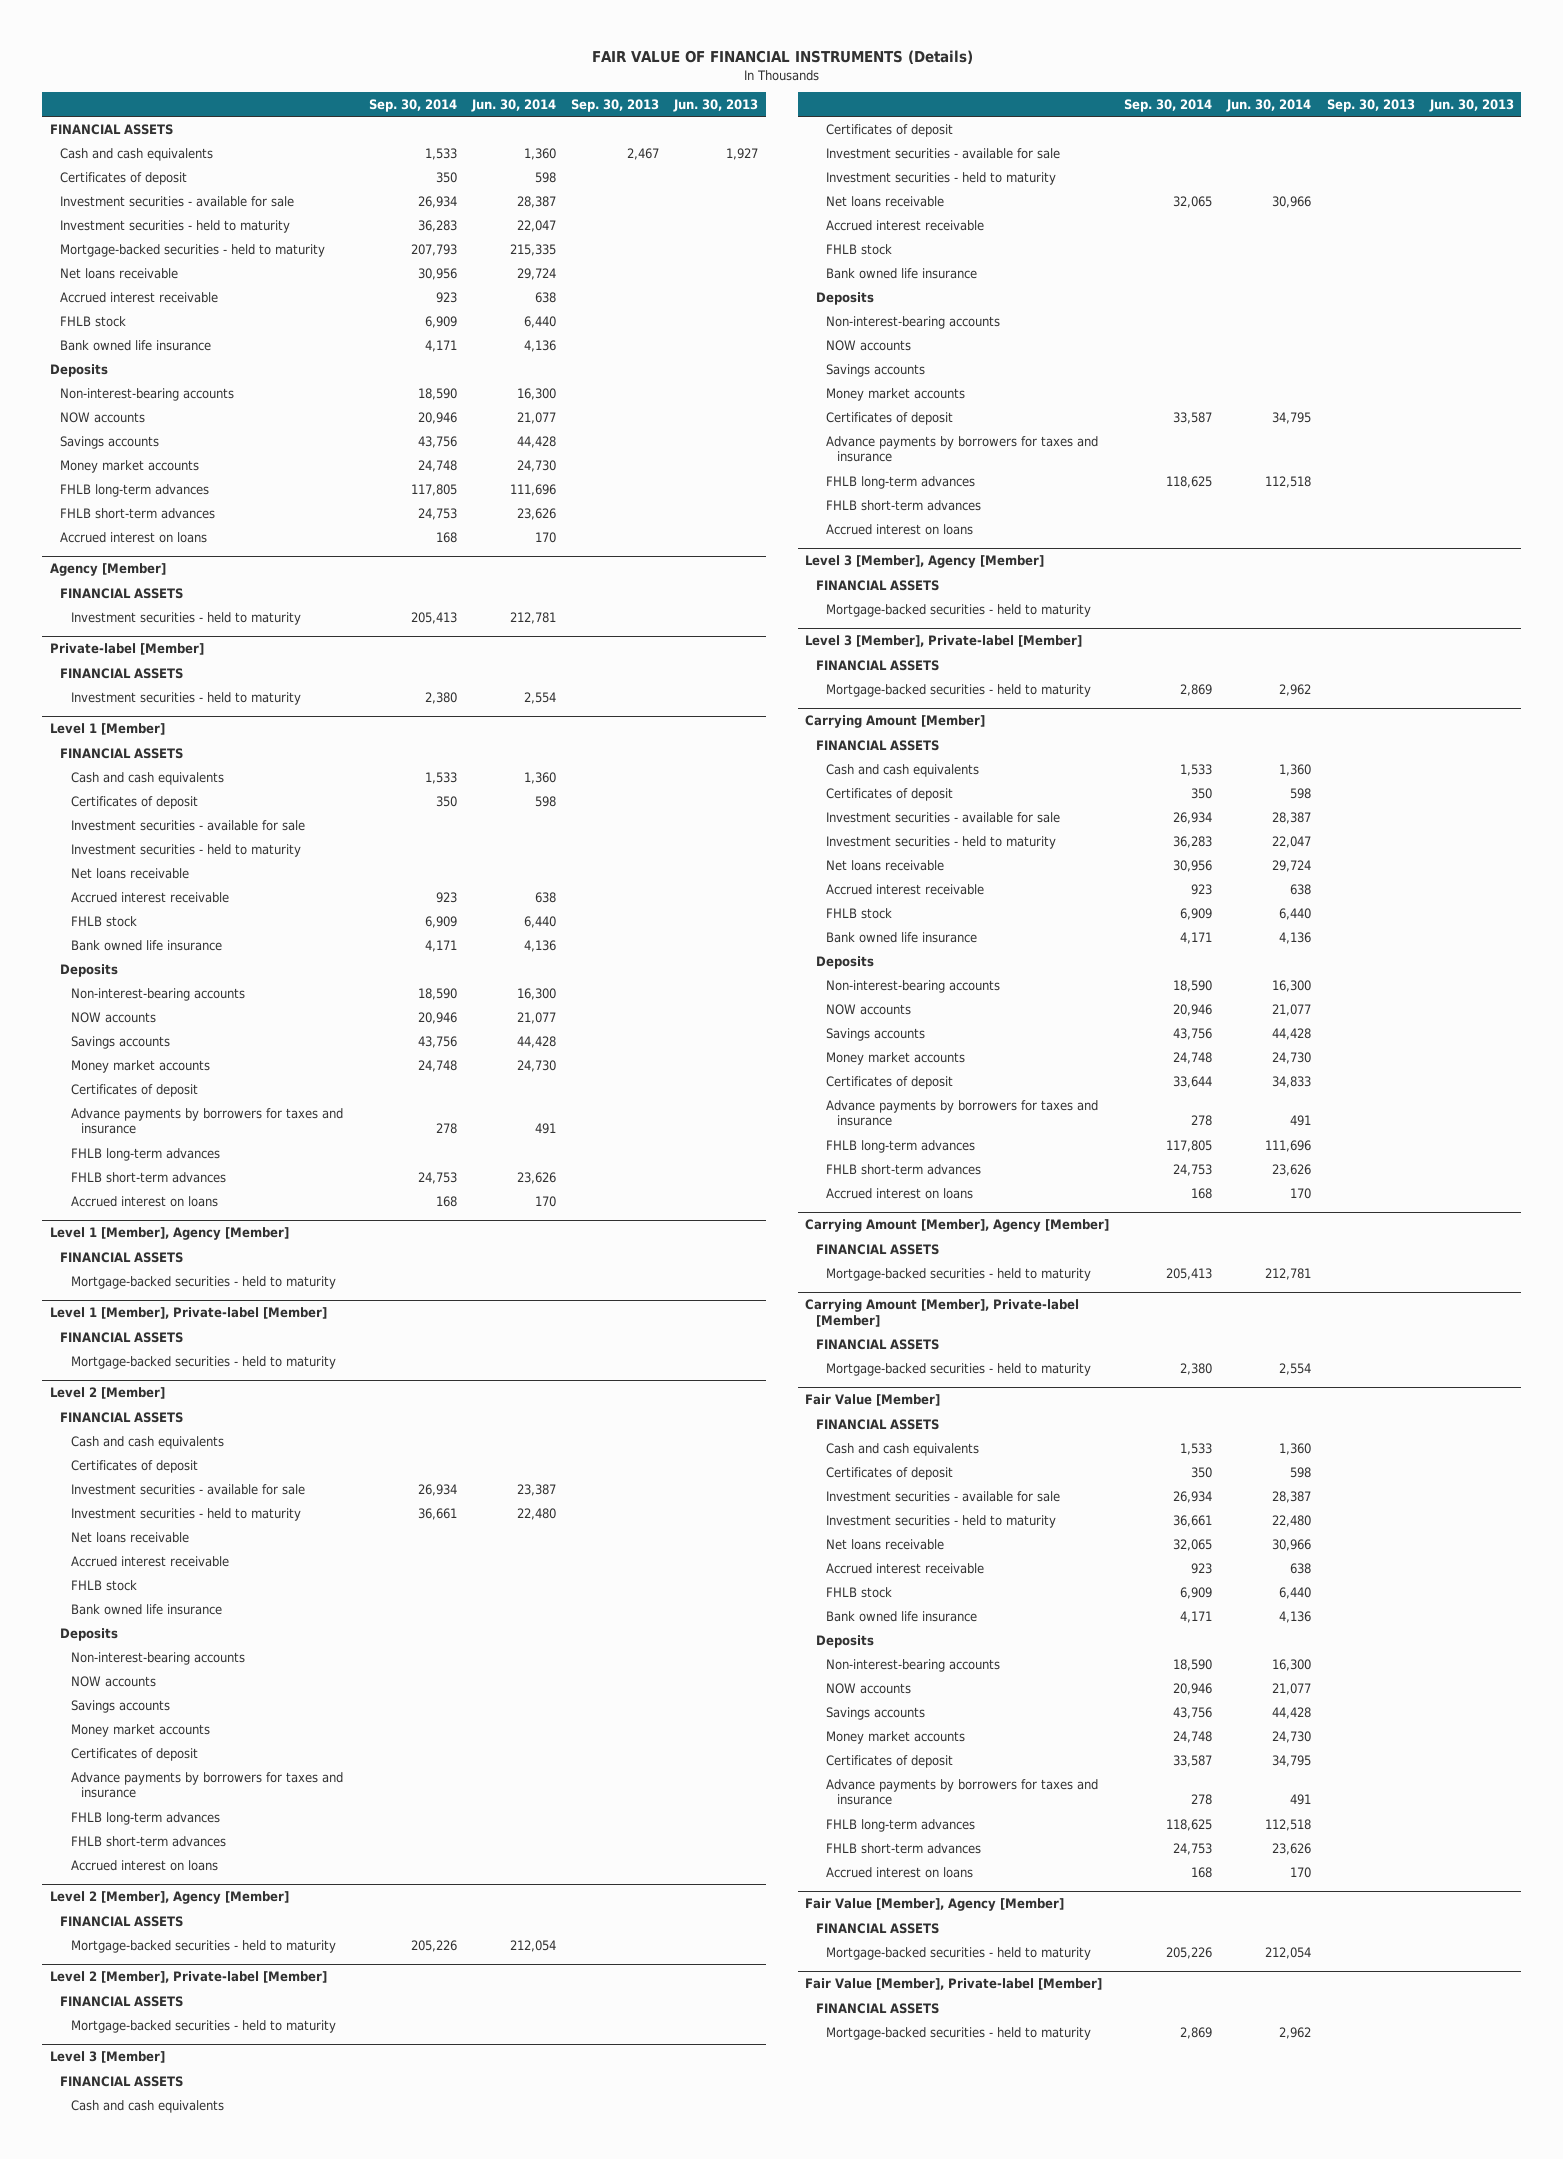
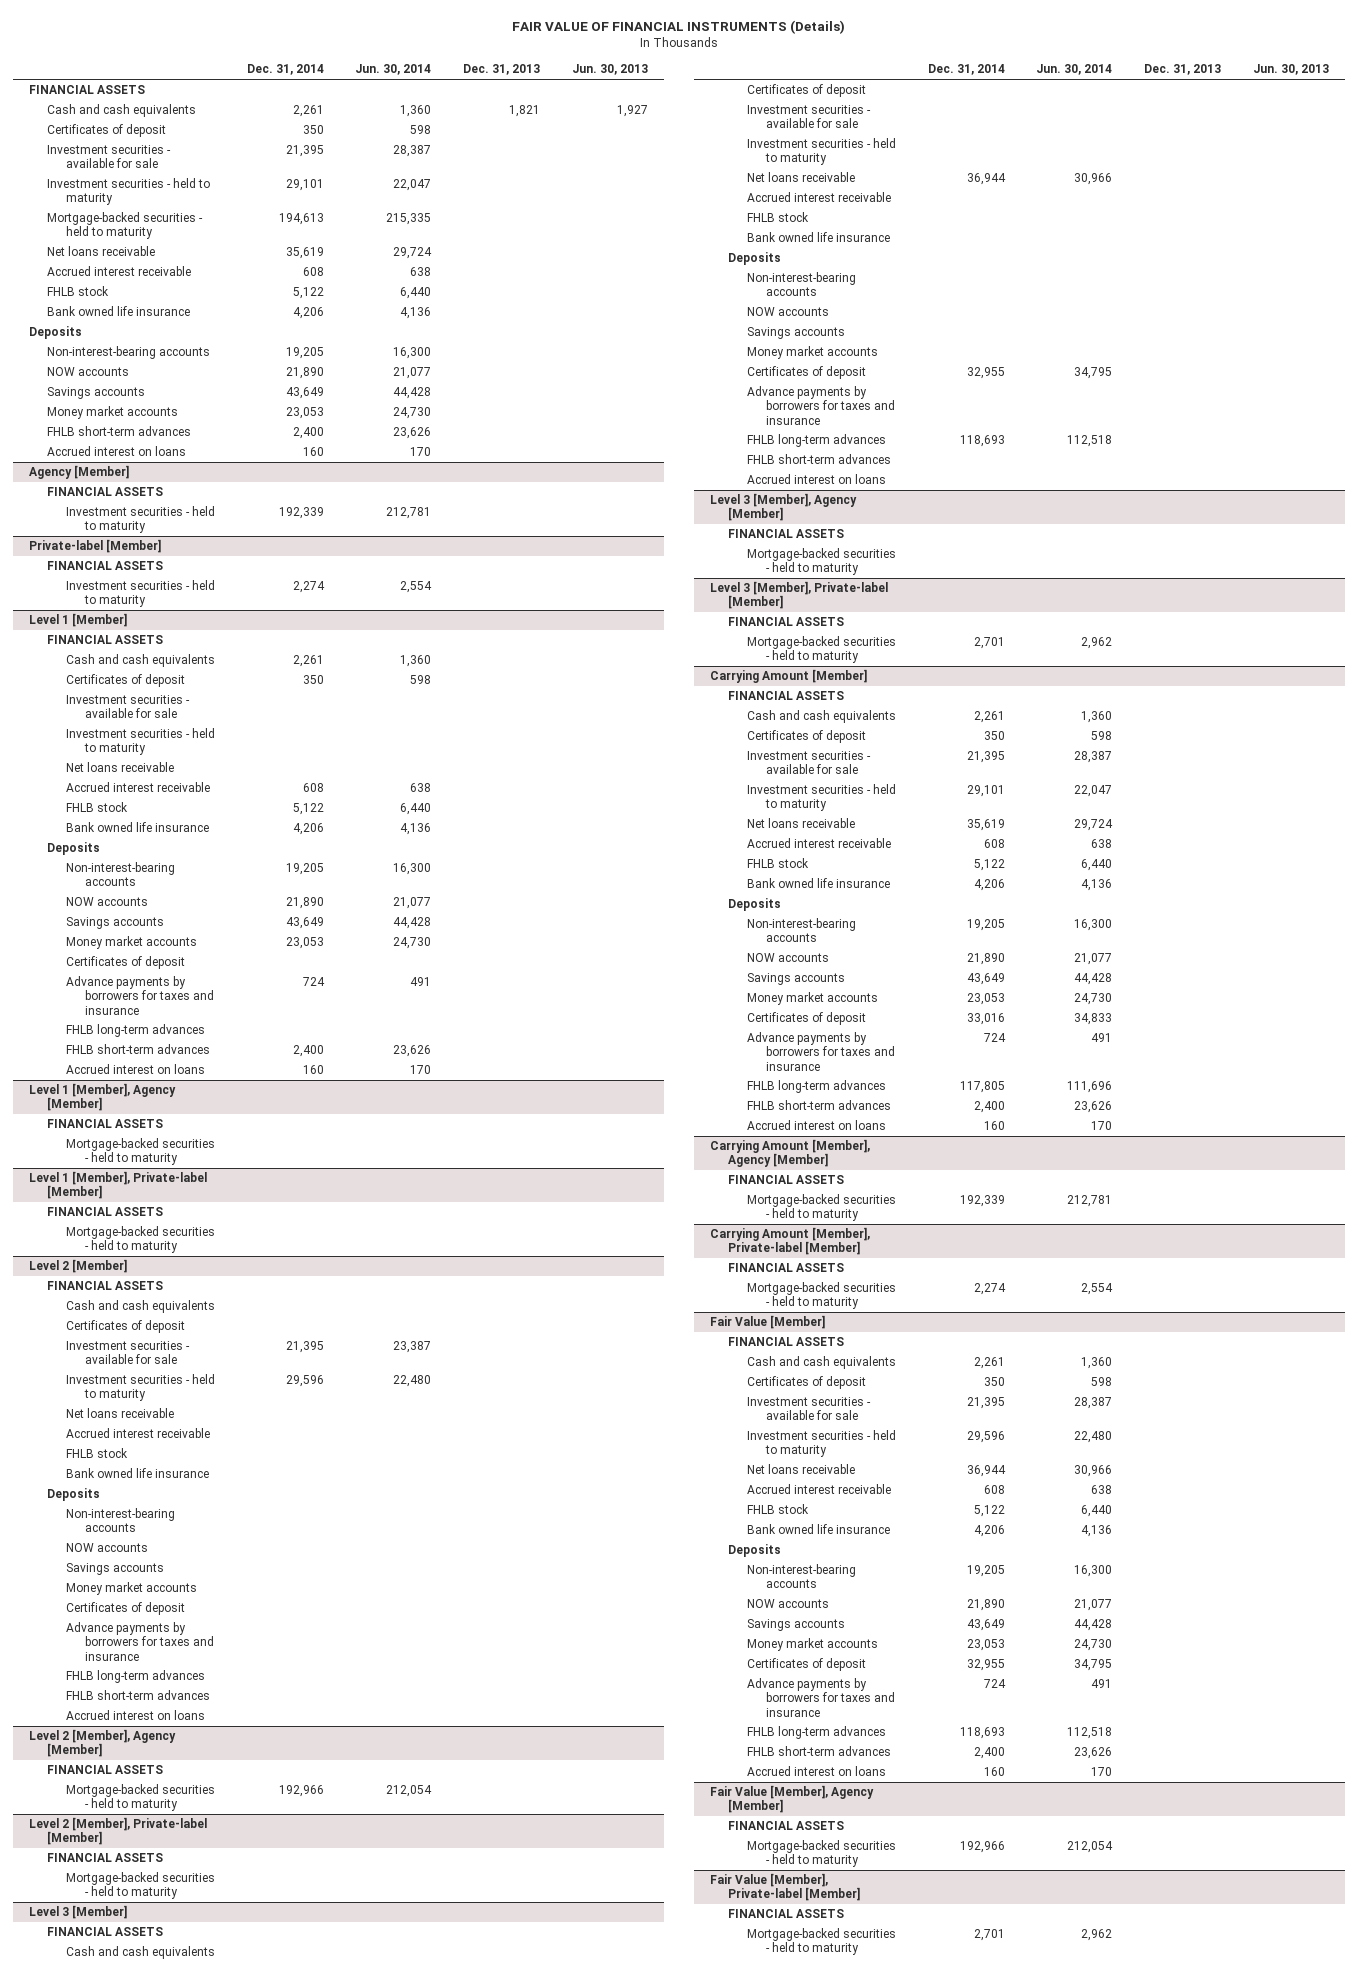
[368,98,457,112] Sep. 30, 2014 -> none
[571,98,660,112] Sep. 30, 2013 -> none
none -> [246,64,324,76] Dec. 31, 2014
none -> [463,64,541,76] Dec. 31, 2013
[60,483,210,497] FHLB long-term advances -> none

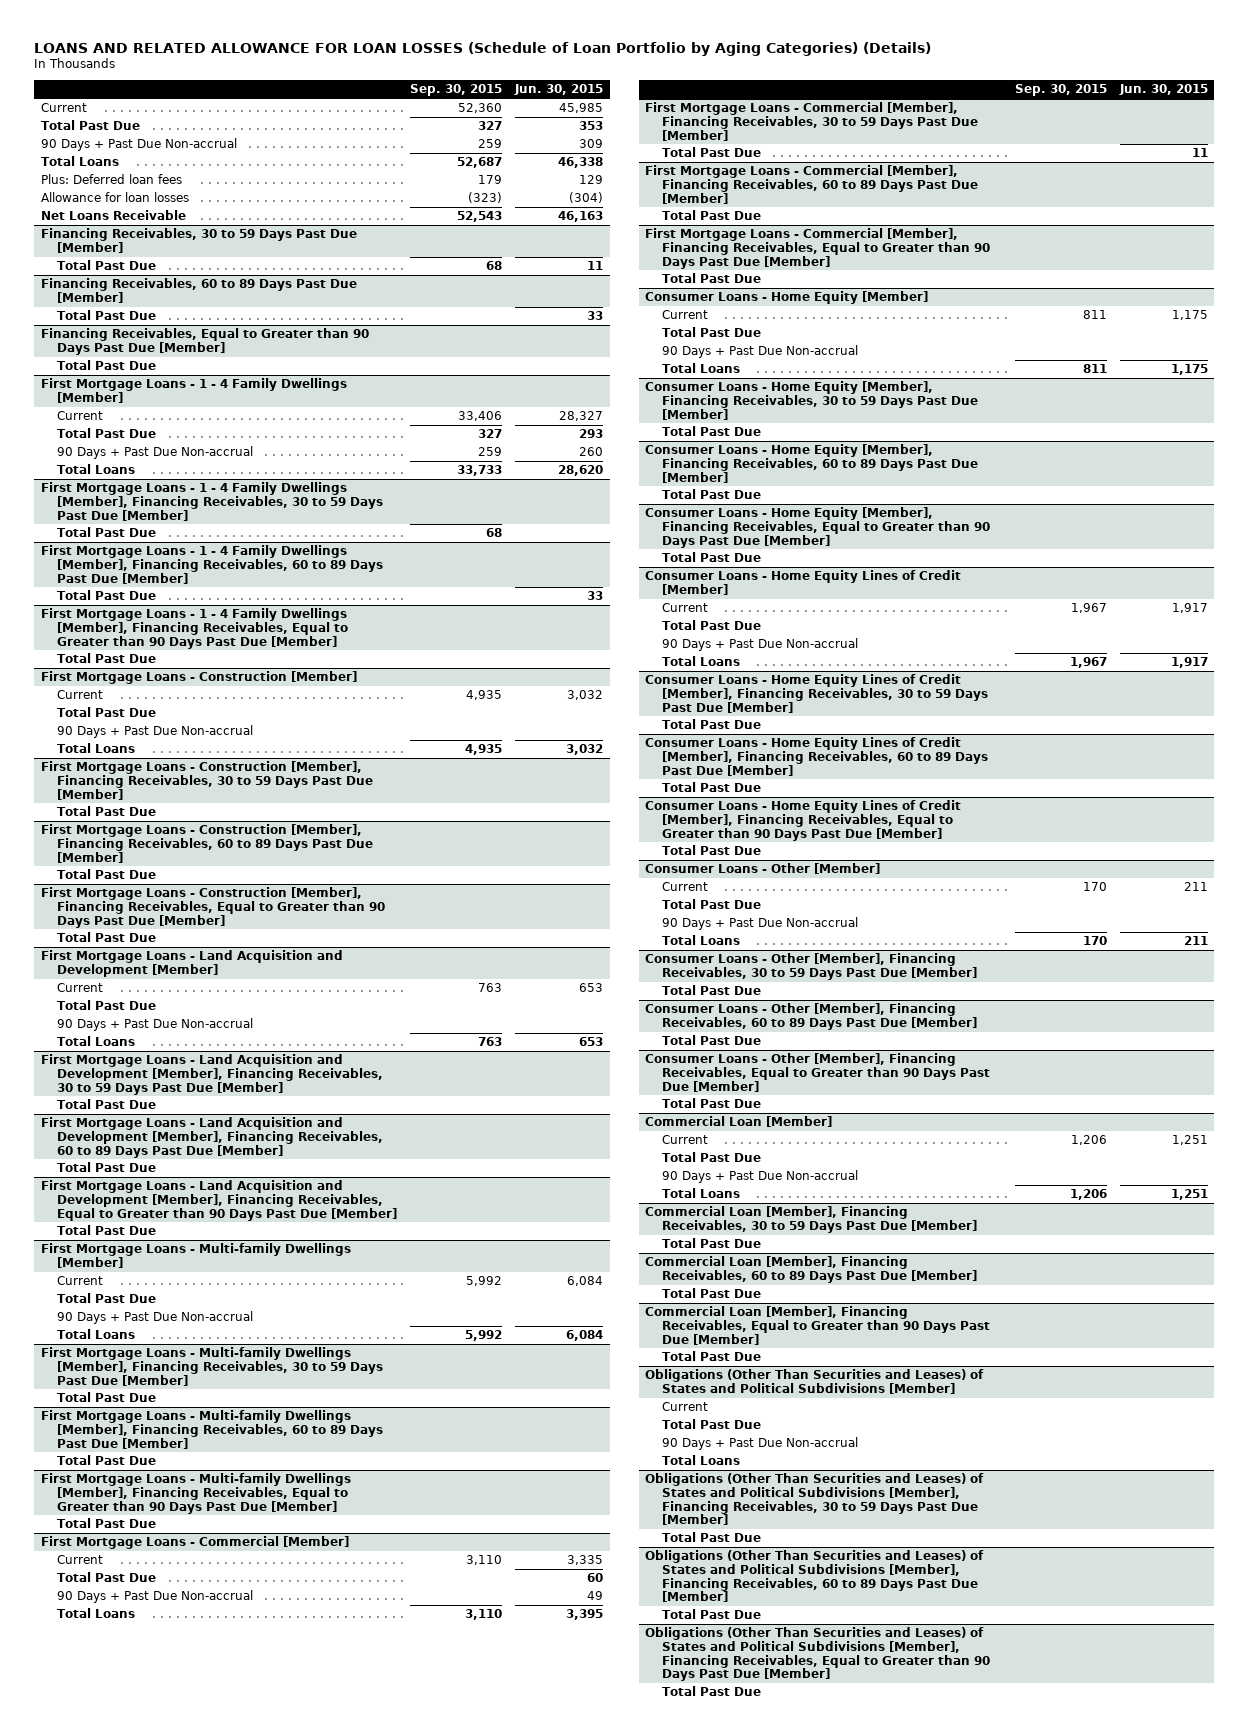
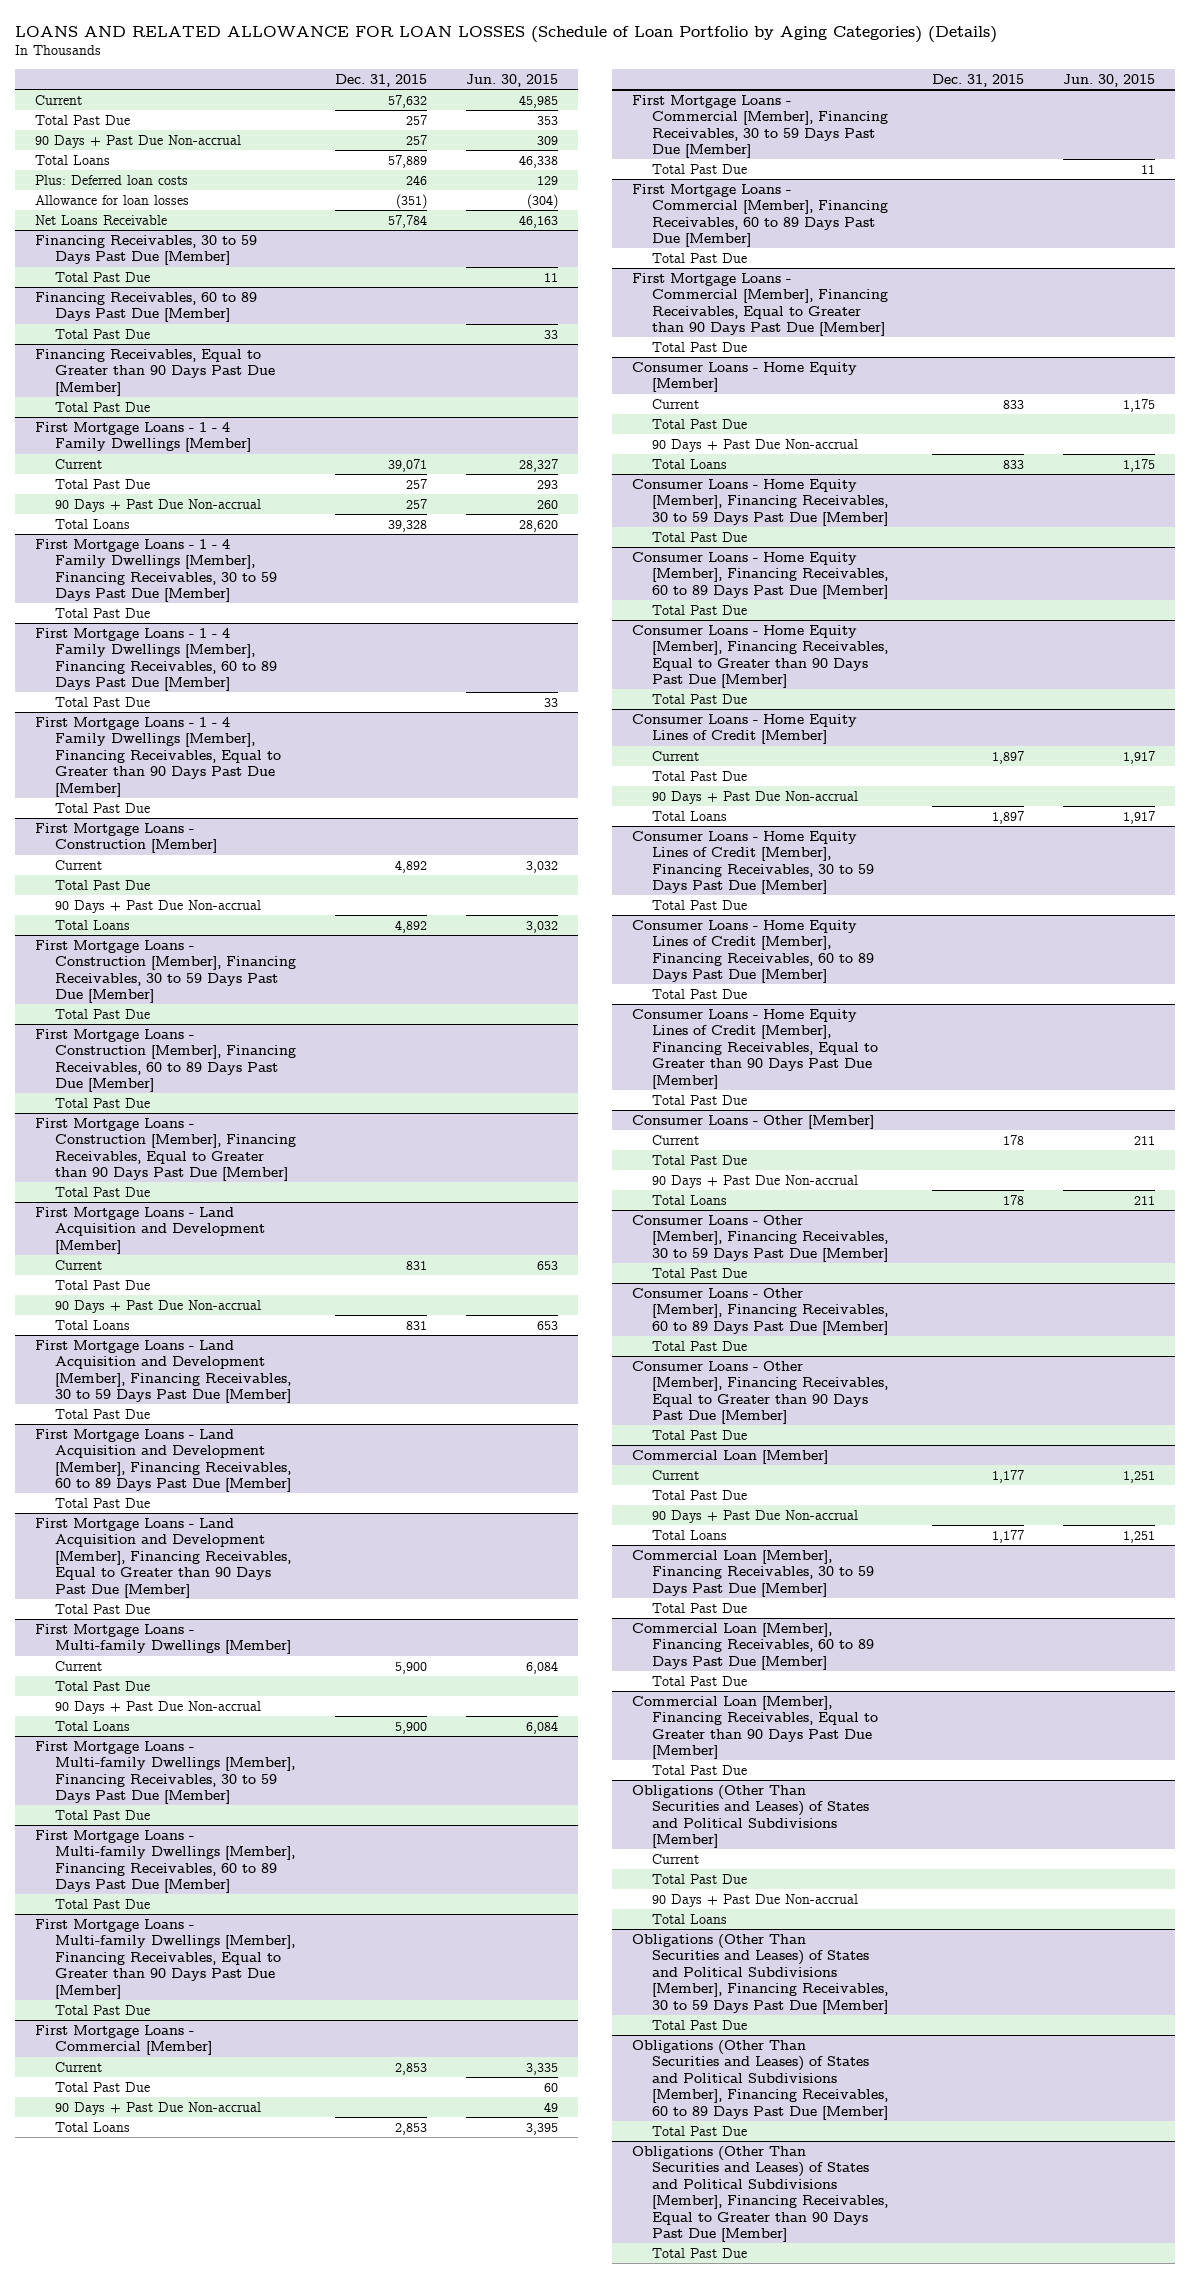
[410,84,503,97] Sep. 30, 2015 -> none
none -> [335,73,428,87] Dec. 31, 2015
[40,174,182,185] Plus: Deferred loan fees -> [34,174,188,185] Plus: Deferred loan costs

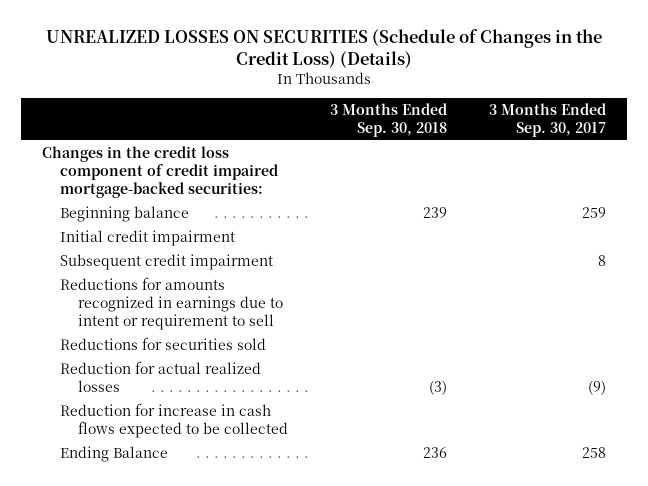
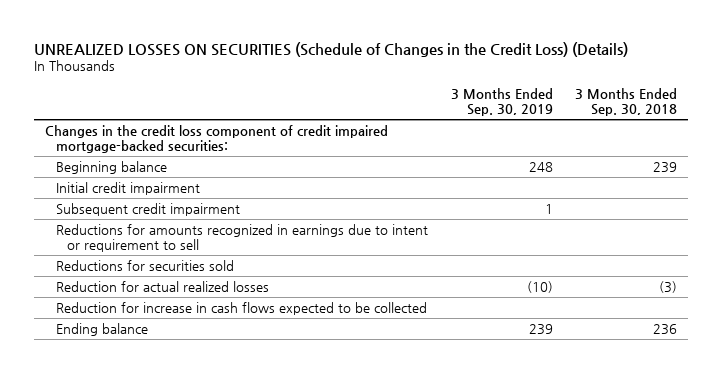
[489,102,607,138] 3 Months Ended Sep. 30, 2017 -> none
none -> [450,88,553,117] 3 Months Ended Sep. 30, 2019
[59,445,168,462] Ending Balance -> [56,323,149,337] Ending balance

